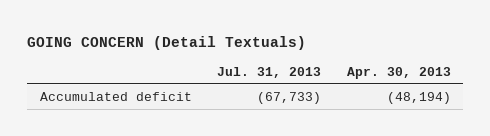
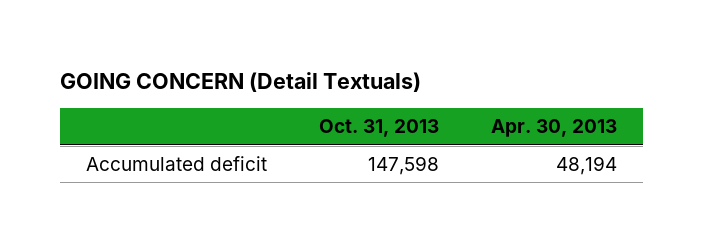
[217,66,322,78] Jul. 31, 2013 -> none
none -> [319,119,440,138] Oct. 31, 2013
[386,92,451,105] (48,194) -> [556,156,618,176] 48,194

